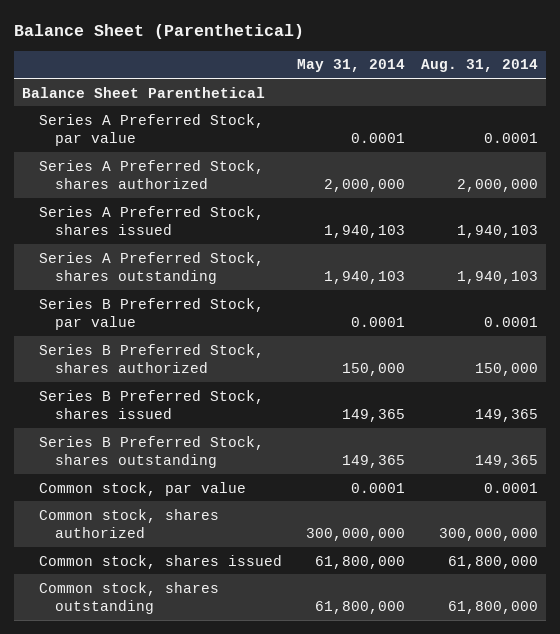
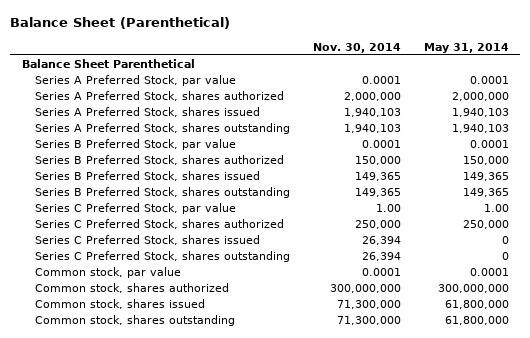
[421,59,539,73] Aug. 31, 2014 -> none
none -> [312,42,401,53] Nov. 30, 2014
none -> [34,203,236,215] Series C Preferred Stock, par value
none -> [34,219,284,230] Series C Preferred Stock, shares authorized
none -> [34,235,260,246] Series C Preferred Stock, shares issued
none -> [34,251,290,263] Series C Preferred Stock, shares outstanding

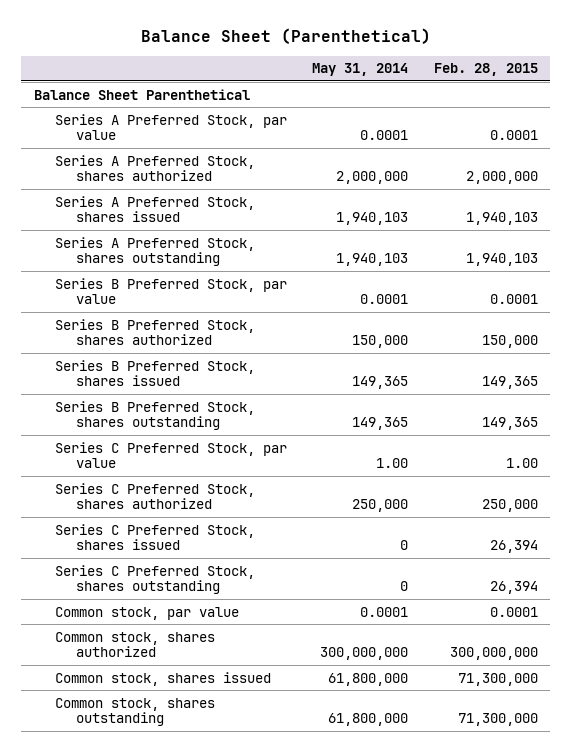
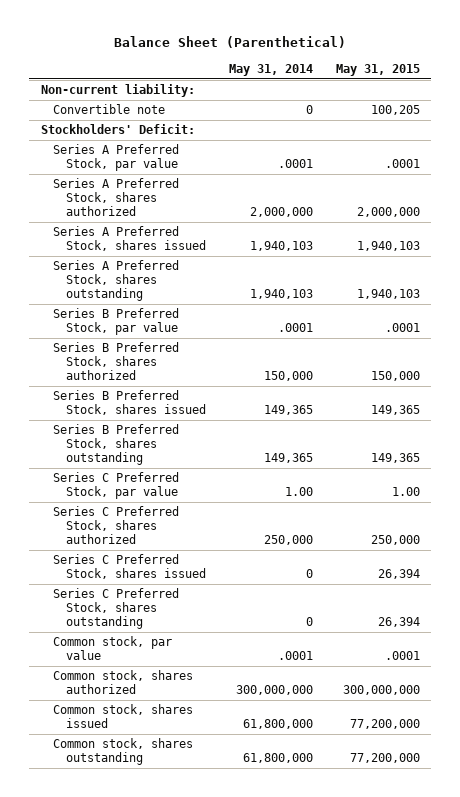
[433,63,538,77] Feb. 28, 2015 -> none
none -> [335,63,420,76] May 31, 2015
[33,88,250,100] Balance Sheet Parenthetical -> none
none -> [40,84,195,98] Non-current liability:
none -> [53,104,166,115] Convertible note
none -> [40,124,195,135] Stockholders' Deficit:
[360,130,409,141] 0.0001 -> [278,159,314,169] .0001
[360,294,409,305] 0.0001 -> [278,323,314,333] .0001
[360,606,409,617] 0.0001 -> [278,651,314,661] .0001

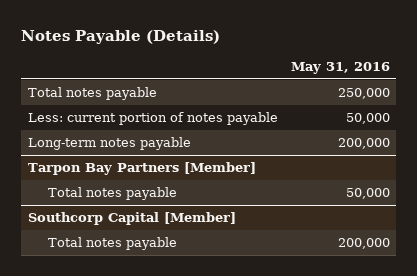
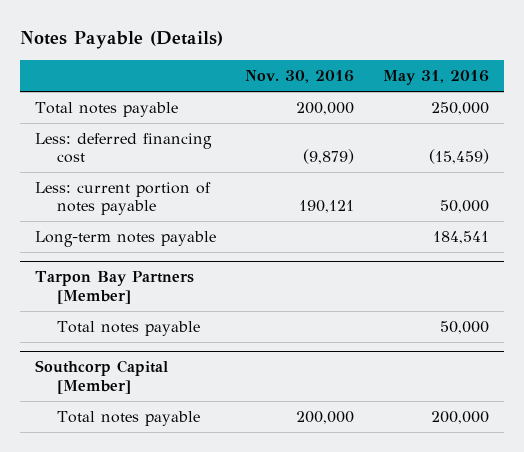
none -> [244,70,354,84] Nov. 30, 2016
none -> [34,132,212,164] Less: deferred financing cost
[337,138,390,150] 200,000 -> [433,230,490,244] 184,541

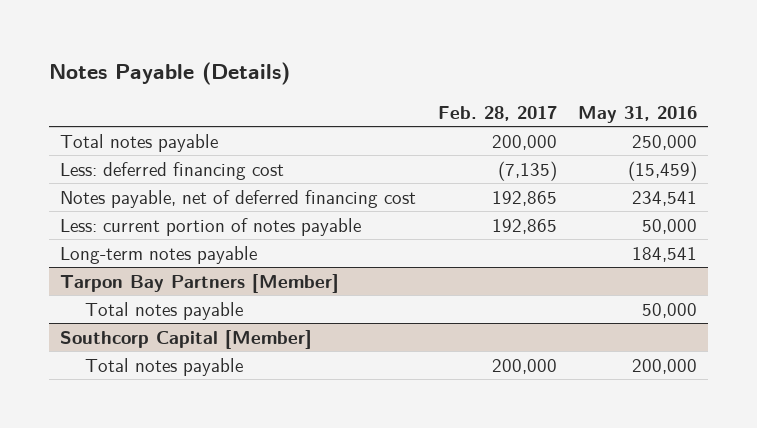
[244,70,354,84] Nov. 30, 2016 -> none
none -> [437,105,557,121] Feb. 28, 2017
none -> [60,189,417,208] Notes payable, net of deferred financing cost

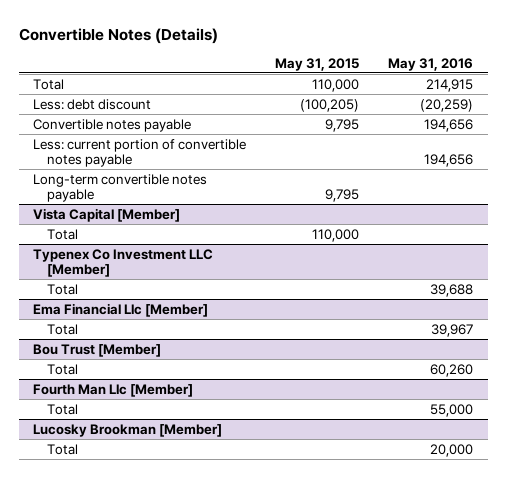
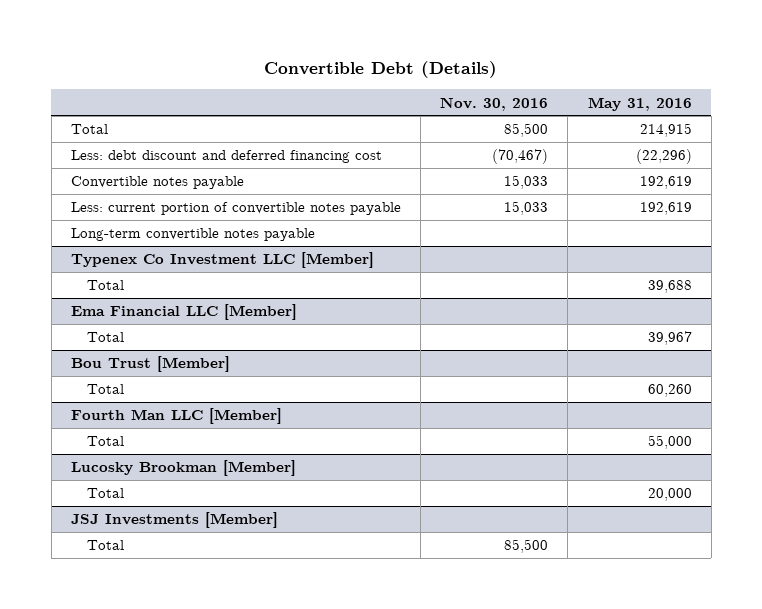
[18,27,218,44] Convertible Notes (Details) -> [264,61,498,79] Convertible Debt (Details)
[275,57,360,71] May 31, 2015 -> none
none -> [440,96,549,111] Nov. 30, 2016
[33,98,152,110] Less: debt discount -> [70,150,382,164] Less: debt discount and deferred financing cost
[420,98,474,112] (20,259) -> [635,149,692,165] (22,296)
[424,118,474,132] 194,656 -> [639,176,692,190] 192,619
[424,154,474,168] 194,656 -> [639,202,692,216] 192,619
[33,207,181,222] Vista Capital [Member] -> none
[47,228,79,240] Total -> none
[33,302,209,317] Ema Financial Llc [Member] -> [70,304,297,321] Ema Financial LLC [Member]
[33,383,194,397] Fourth Man Llc [Member] -> [70,408,282,425] Fourth Man LLC [Member]
none -> [70,512,278,529] JSJ Investments [Member]
none -> [87,540,125,551] Total

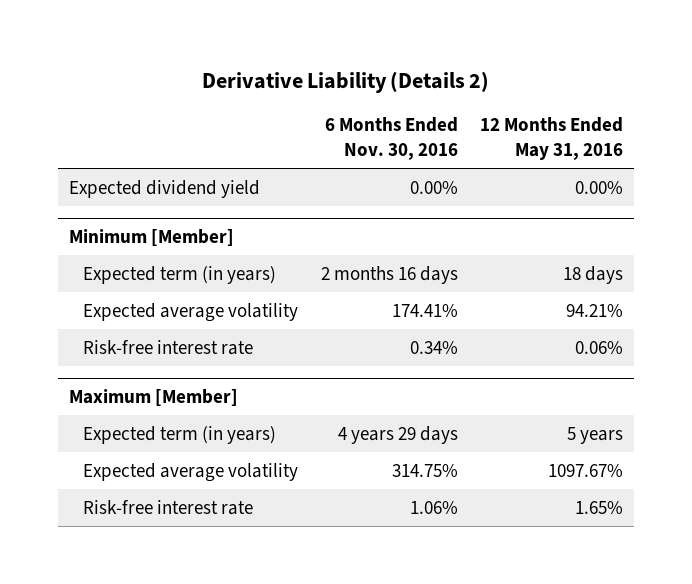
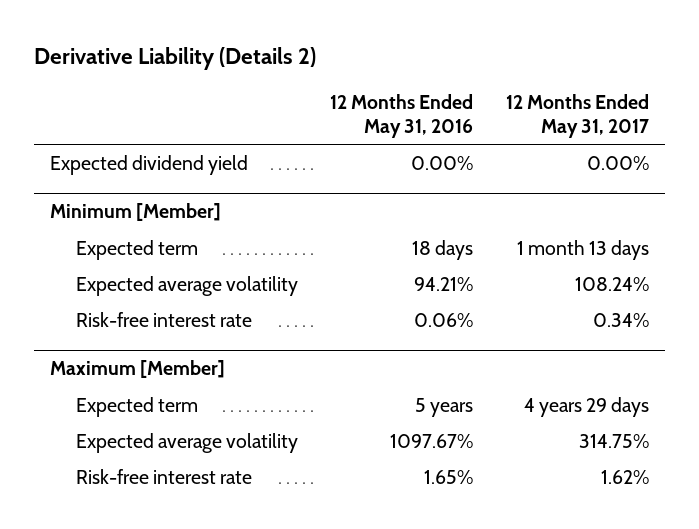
[324,117,458,161] 6 Months Ended Nov. 30, 2016 -> none
none -> [505,93,649,139] 12 Months Ended May 31, 2017
[83,265,277,284] Expected term (in years) -> [76,240,199,261] Expected term
[83,425,277,444] Expected term (in years) -> [76,397,199,418] Expected term

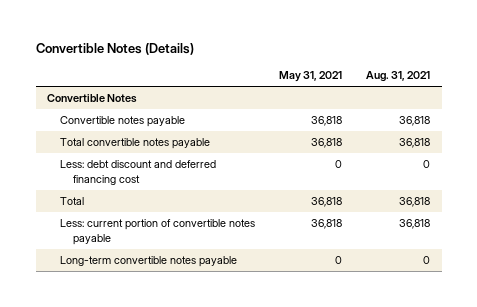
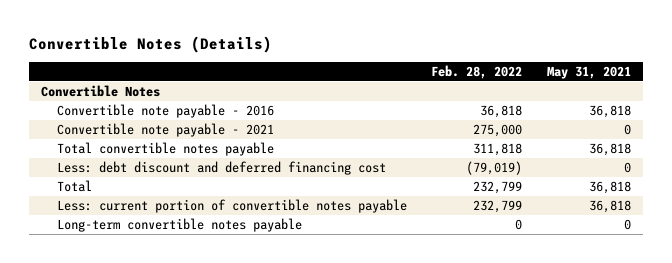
[365,71,430,83] Aug. 31, 2021 -> none
none -> [431,65,523,80] Feb. 28, 2022
[60,116,186,128] Convertible notes payable -> [56,103,274,118] Convertible note payable - 2016
none -> [56,122,274,137] Convertible note payable - 2021

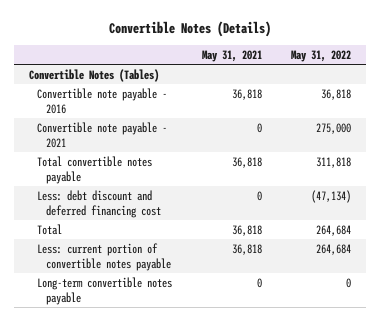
[431,65,523,80] Feb. 28, 2022 -> none
none -> [291,49,352,62] May 31, 2022
[41,84,161,97] Convertible Notes -> [28,68,159,82] Convertible Notes (Tables)

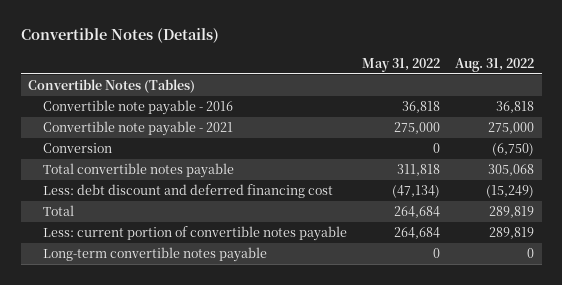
[201,49,262,62] May 31, 2021 -> none
none -> [455,58,535,73] Aug. 31, 2022
none -> [42,143,112,154] Conversion

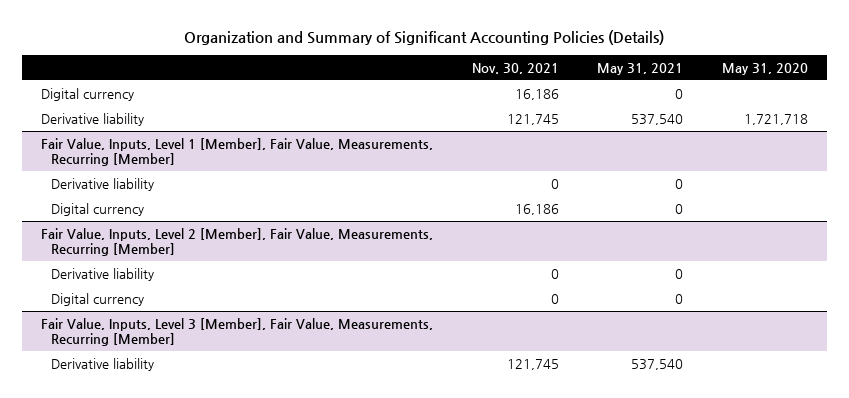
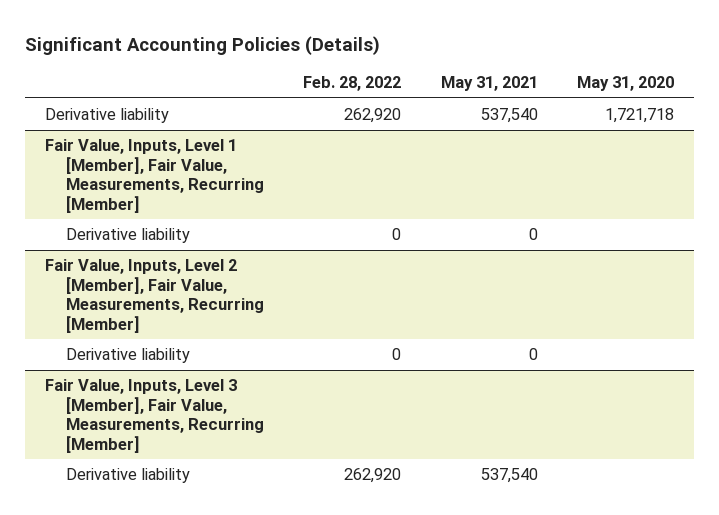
[184,30,665,46] Organization and Summary of Significant Accounting Policies (Details) -> [25,35,381,55] Significant Accounting Policies (Details)
[471,62,559,74] Nov. 30, 2021 -> none
none -> [303,76,402,92] Feb. 28, 2022
[41,87,135,101] Digital currency -> none
[51,202,145,216] Digital currency -> none
[51,292,145,306] Digital currency -> none

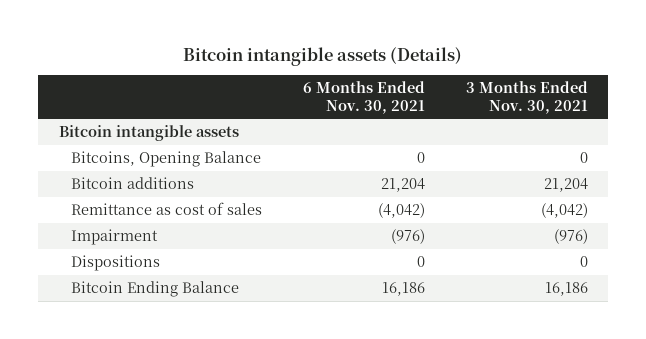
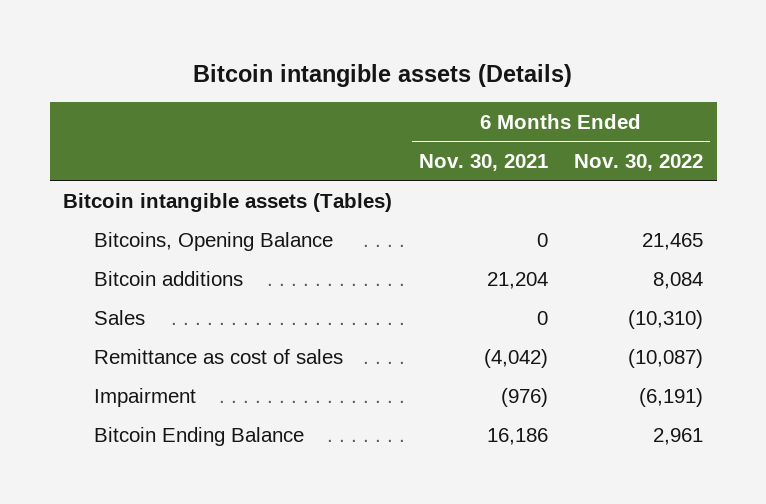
[465,81,588,114] 3 Months Ended Nov. 30, 2021 -> none
none -> [574,153,704,171] Nov. 30, 2022
[58,125,239,142] Bitcoin intangible assets -> [63,192,393,212] Bitcoin intangible assets (Tables)
none -> [93,309,145,325] Sales
[71,255,161,272] Dispositions -> none

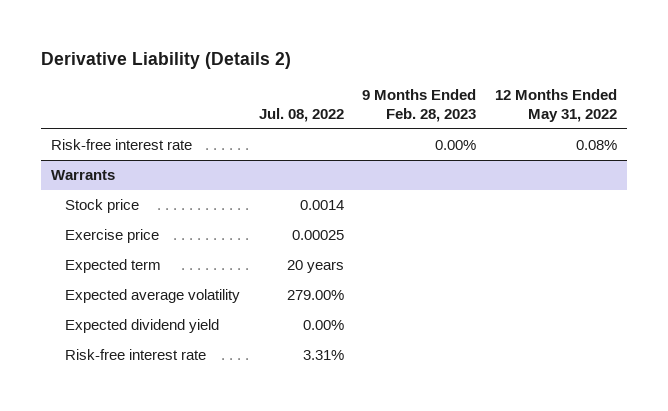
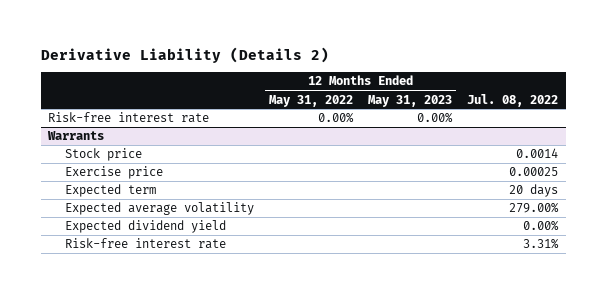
[362,89,477,123] 9 Months Ended Feb. 28, 2023 -> none
none -> [368,94,453,107] May 31, 2023
[576,140,618,151] 0.08% -> [318,112,355,124] 0.00%
[286,260,344,274] 20 years -> [509,184,559,198] 20 days

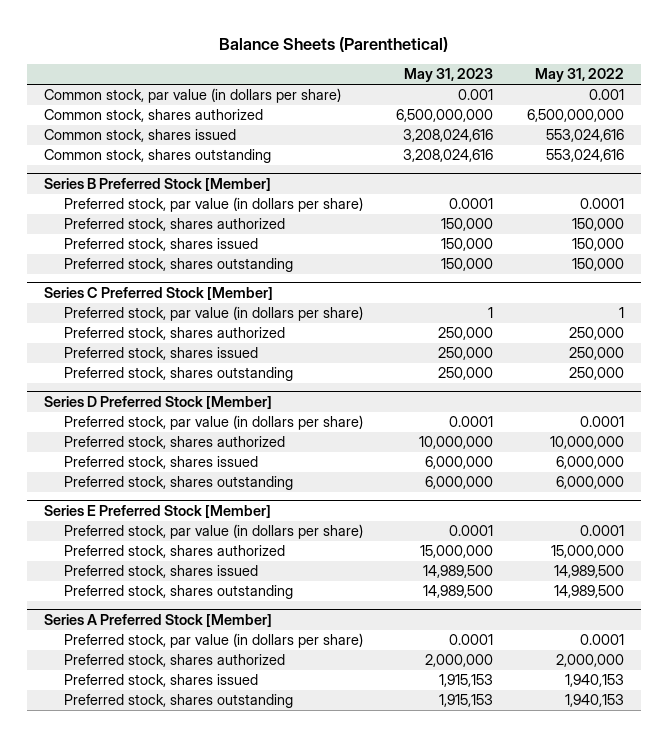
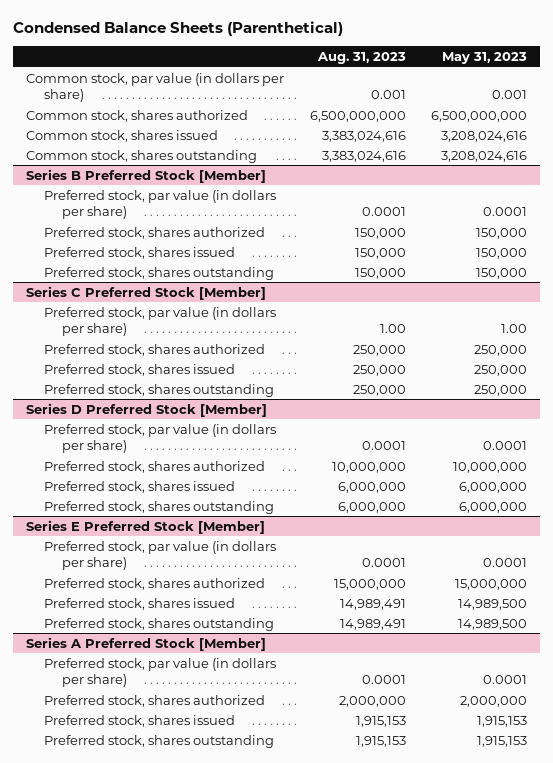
[219,36,449,52] Balance Sheets (Parenthetical) -> [12,21,343,37] Condensed Balance Sheets (Parenthetical)
[535,68,625,83] May 31, 2022 -> none
none -> [316,51,406,64] Aug. 31, 2023
[488,307,494,319] 1 -> [501,324,528,334] 1.00

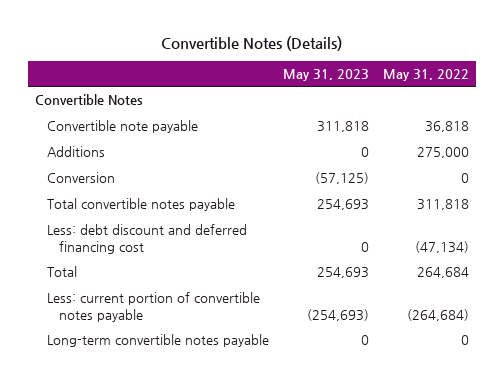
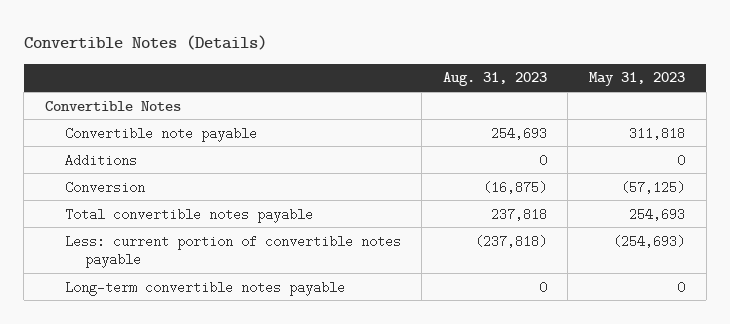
[383,69,470,82] May 31, 2022 -> none
none -> [442,72,547,87] Aug. 31, 2023
[47,224,248,254] Less: debt discount and deferred financing cost -> none
[47,266,78,278] Total -> none

